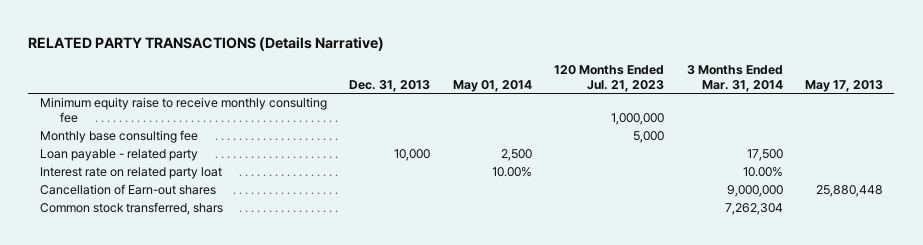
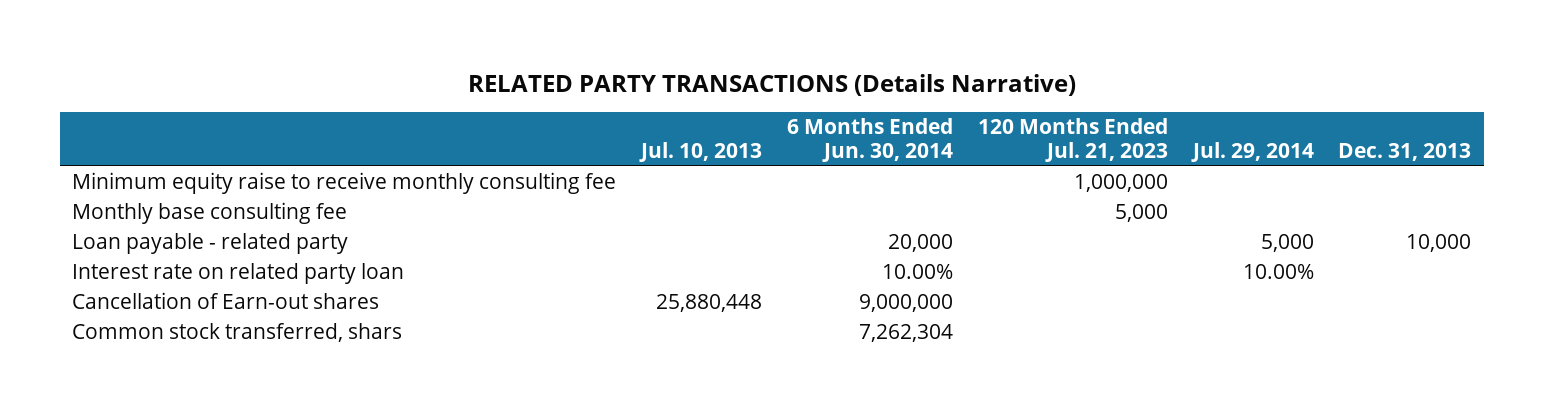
[452,79,532,92] May 01, 2014 -> none
[686,64,783,92] 3 Months Ended Mar. 31, 2014 -> none
[805,79,884,92] May 17, 2013 -> none
none -> [639,142,763,163] Jul. 10, 2013
none -> [786,118,953,163] 6 Months Ended Jun. 30, 2014
none -> [1190,142,1314,163] Jul. 29, 2014
[39,167,222,180] Interest rate on related party loat -> [72,263,405,285] Interest rate on related party loan

